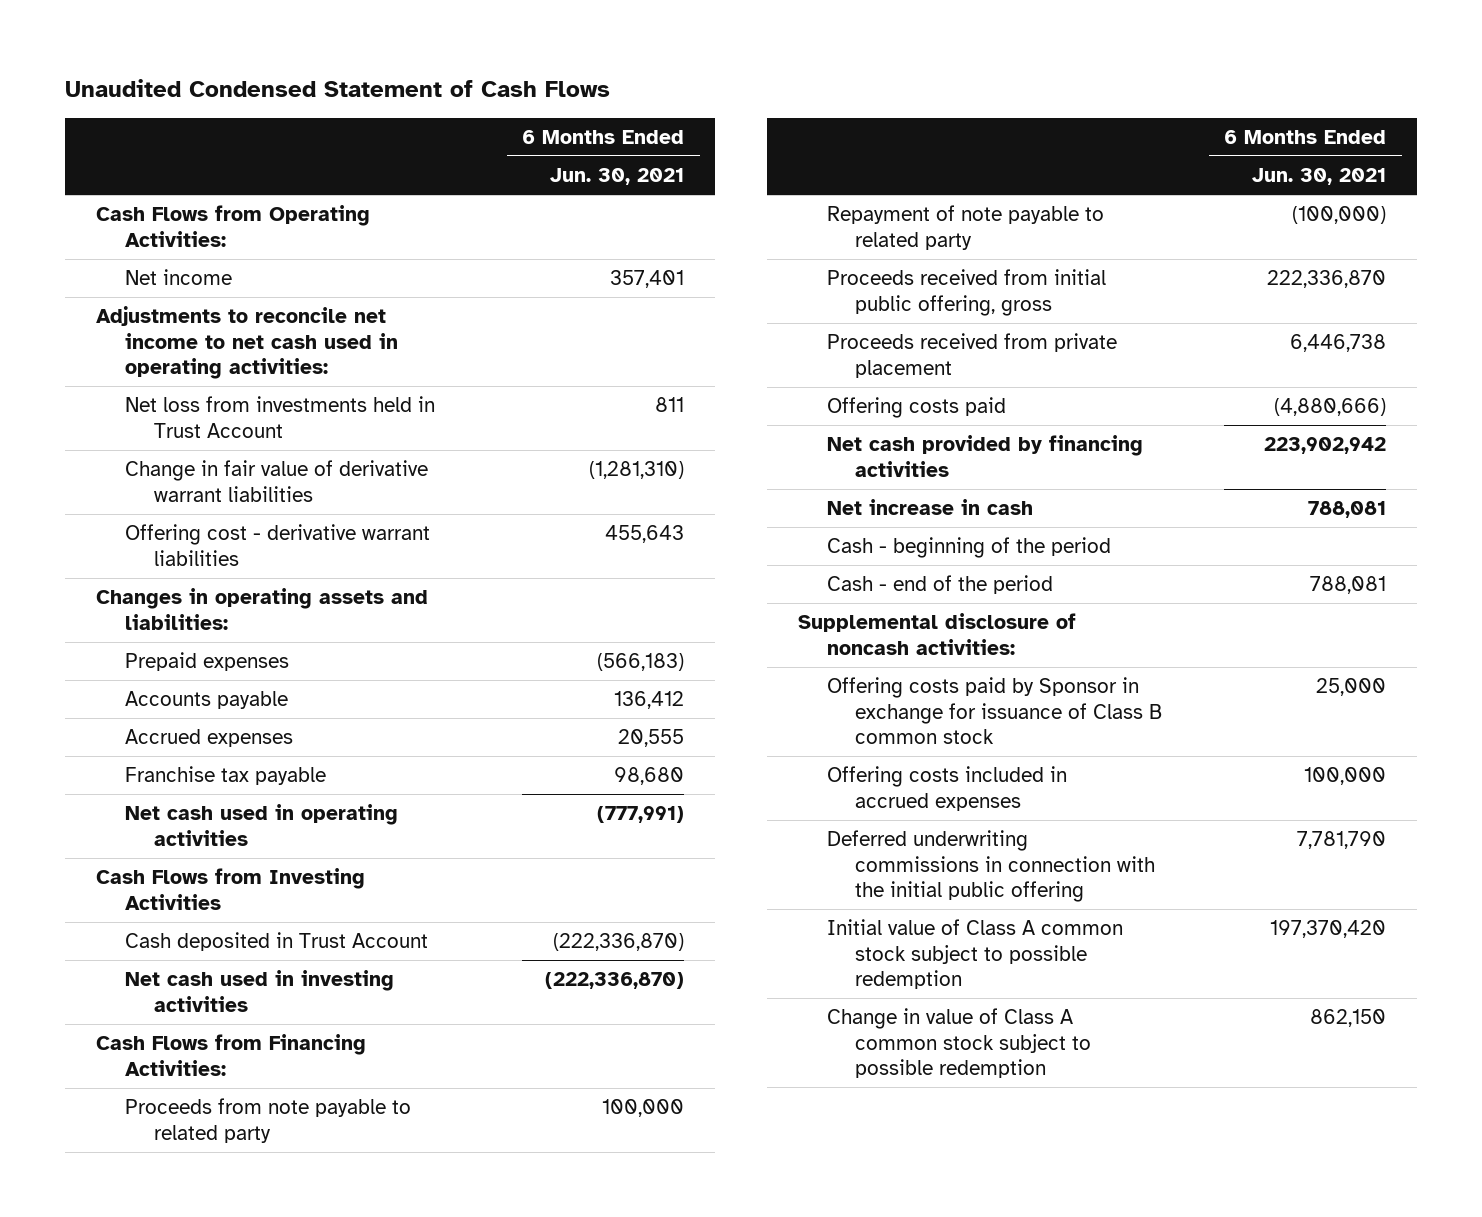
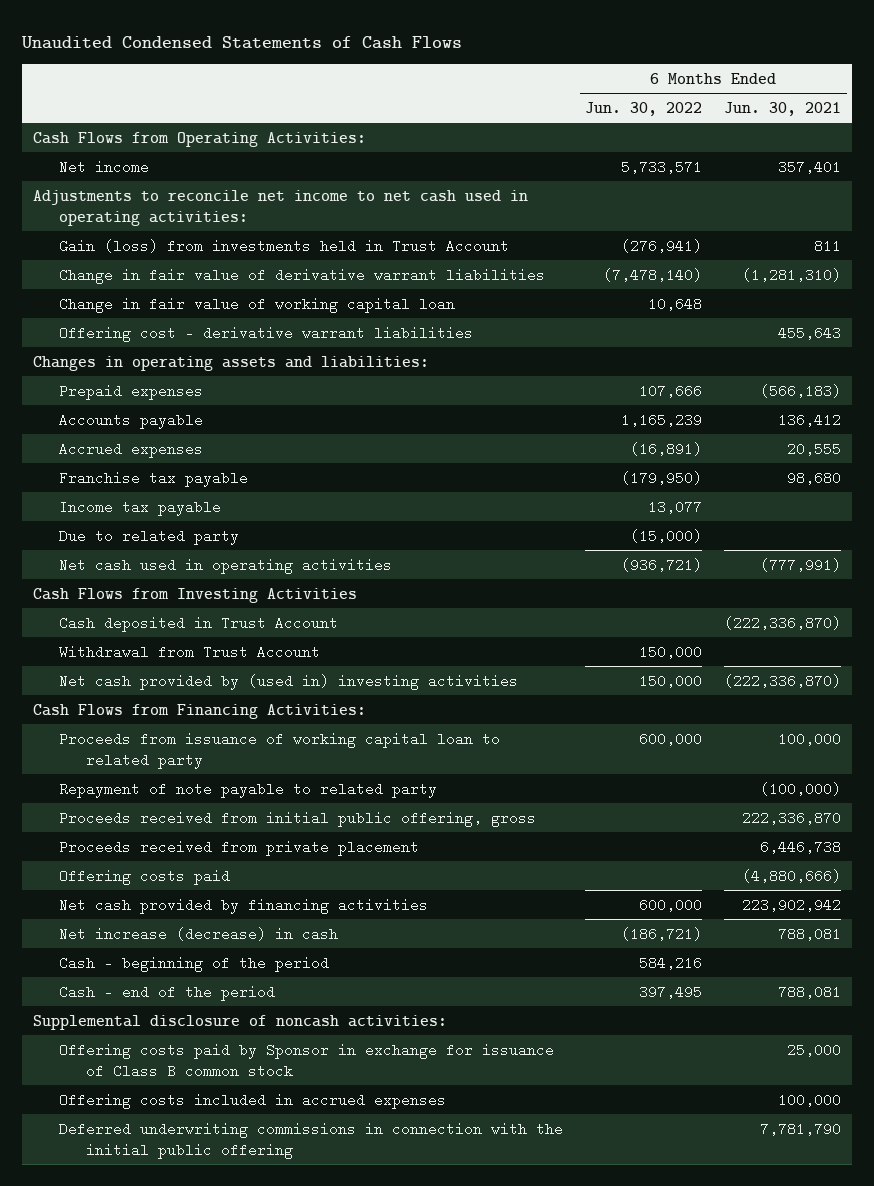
[65,79,611,98] Unaudited Condensed Statement of Cash Flows -> [21,35,463,49] Unaudited Condensed Statements of Cash Flows
none -> [585,101,703,116] Jun. 30, 2022
[124,396,435,438] Net loss from investments held in Trust Account -> [59,238,510,253] Gain (loss) from investments held in Trust Account
none -> [59,296,456,313] Change in fair value of working capital loan
none -> [59,499,222,516] Income tax payable
none -> [59,528,240,545] Due to related party
none -> [59,644,321,659] Withdrawal from Trust Account
[124,970,394,1012] Net cash used in investing activities -> [59,673,519,690] Net cash provided by (used in) investing activities
[124,1098,411,1143] Proceeds from note payable to related party -> [59,731,501,769] Proceeds from issuance of working capital loan to related party
[826,499,1033,516] Net increase in cash -> [59,926,339,941] Net increase (decrease) in cash
[826,919,1123,990] Initial value of Class A common stock subject to possible redemption -> none
[826,1008,1092,1079] Change in value of Class A common stock subject to possible redemption -> none

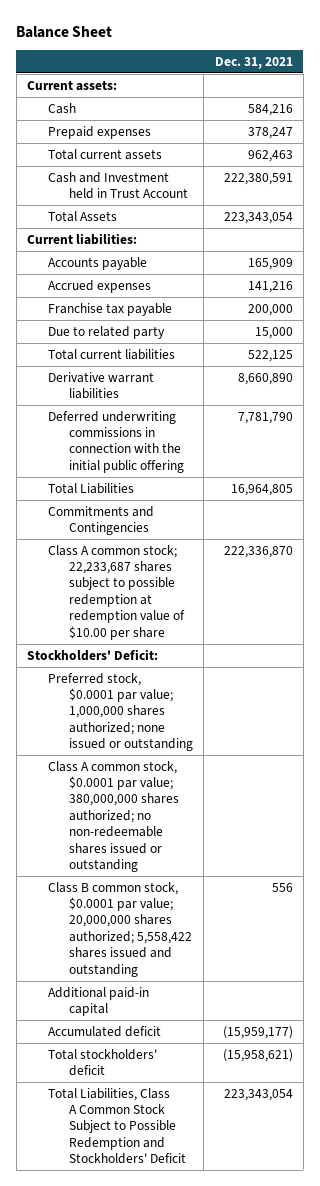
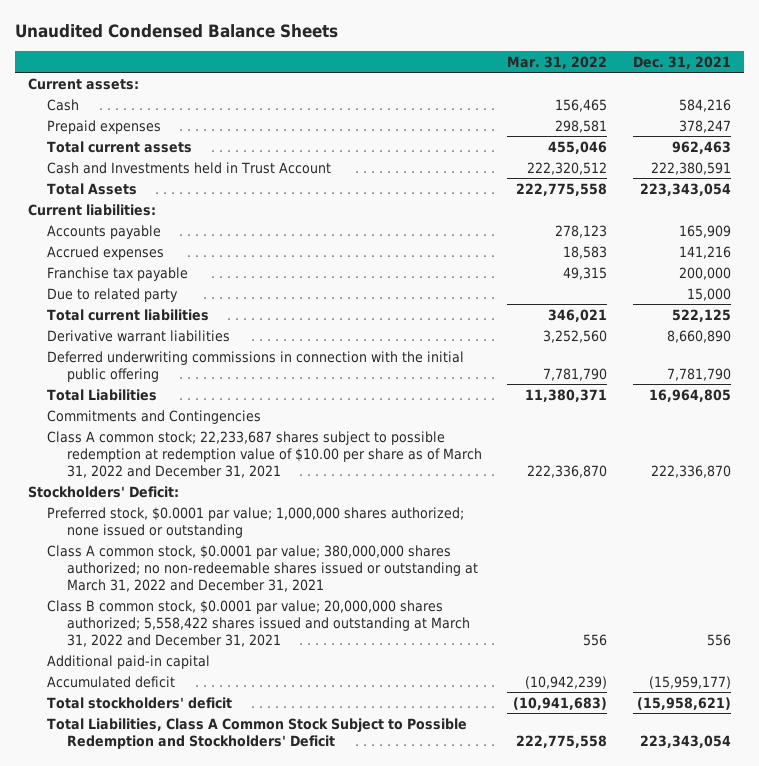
[16,25,113,38] Balance Sheet -> [14,23,338,38] Unaudited Condensed Balance Sheets
none -> [507,55,608,69] Mar. 31, 2022
[48,171,189,200] Cash and Investment held in Trust Account -> [47,161,332,174] Cash and Investments held in Trust Account
[48,544,186,640] Class A common stock; 22,233,687 shares subject to possible redemption at redemption value of $10.00 per share -> [47,430,482,478] Class A common stock; 22,233,687 shares subject to possible redemption at redemption value of $10.00 per share as of March 31, 2022 and December 31, 2021
[48,760,180,873] Class A common stock, $0.0001 par value; 380,000,000 shares authorized; no non-redeemable shares issued or outstanding -> [47,544,478,592] Class A common stock, $0.0001 par value; 380,000,000 shares authorized; no non-redeemable shares issued or outstanding at March 31, 2022 and December 31, 2021
[48,881,193,977] Class B common stock, $0.0001 par value; 20,000,000 shares authorized; 5,558,422 shares issued and outstanding -> [47,599,470,647] Class B common stock, $0.0001 par value; 20,000,000 shares authorized; 5,558,422 shares issued and outstanding at March 31, 2022 and December 31, 2021

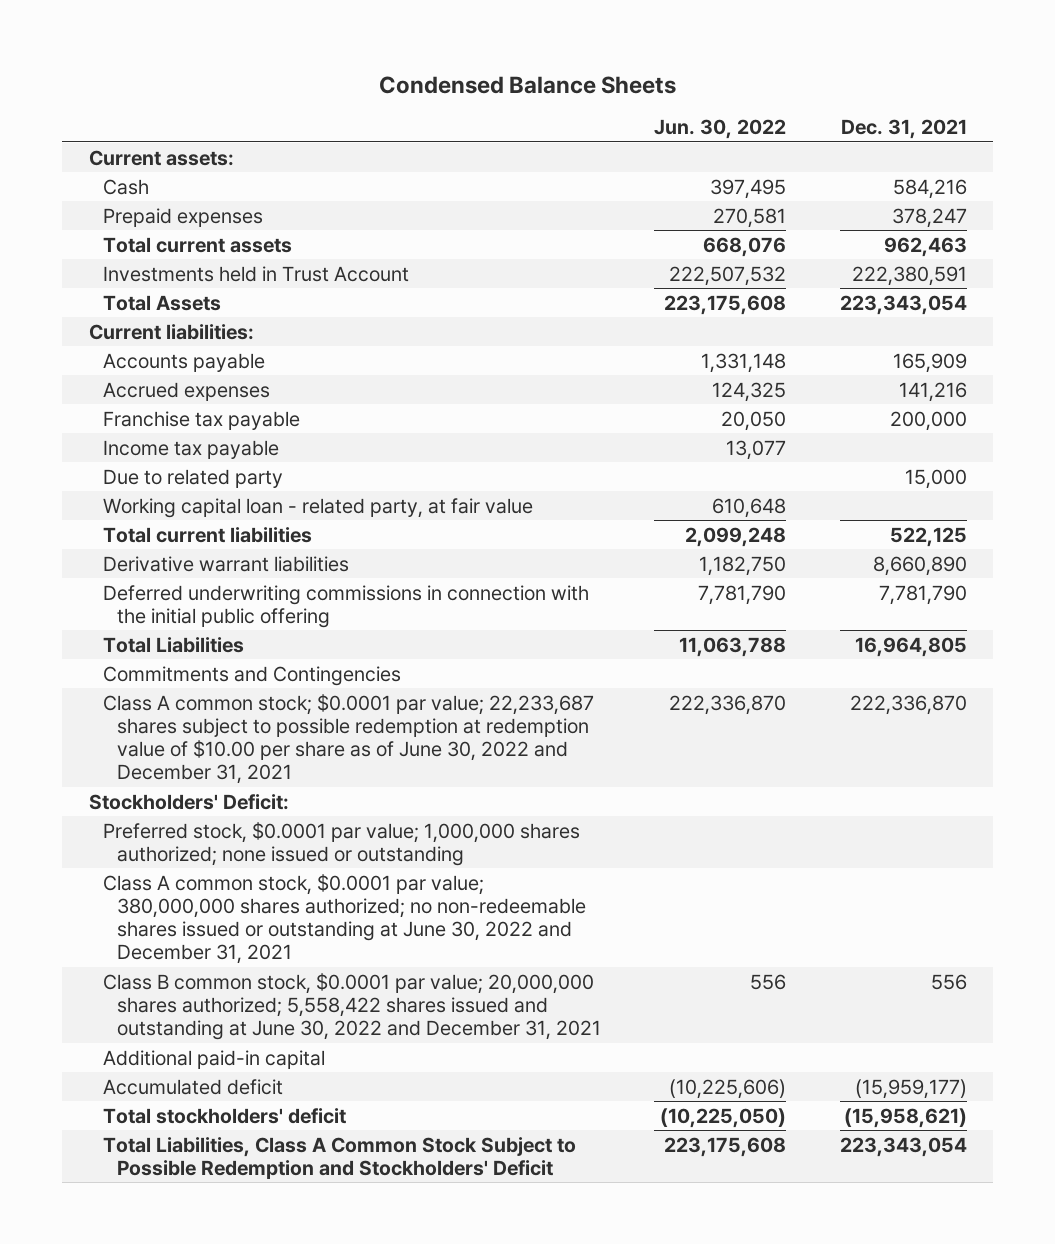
[14,23,338,38] Unaudited Condensed Balance Sheets -> [378,75,676,94] Condensed Balance Sheets
[507,55,608,69] Mar. 31, 2022 -> none
none -> [654,119,787,140] Jun. 30, 2022
[47,161,332,174] Cash and Investments held in Trust Account -> [102,265,409,282] Investments held in Trust Account
none -> [102,439,279,459] Income tax payable
none -> [102,497,533,518] Working capital loan - related party, at fair value
[47,430,482,478] Class A common stock; 22,233,687 shares subject to possible redemption at redemption value of $10.00 per share as of March 31, 2022 and December 31, 2021 -> [102,693,594,785] Class A common stock; $0.0001 par value; 22,233,687 shares subject to possible redemption at redemption value of $10.00 per share as of June 30, 2022 and December 31, 2021
[47,544,478,592] Class A common stock, $0.0001 par value; 380,000,000 shares authorized; no non-redeemable shares issued or outstanding at March 31, 2022 and December 31, 2021 -> [102,873,586,965] Class A common stock, $0.0001 par value; 380,000,000 shares authorized; no non-redeemable shares issued or outstanding at June 30, 2022 and December 31, 2021
[47,599,470,647] Class B common stock, $0.0001 par value; 20,000,000 shares authorized; 5,558,422 shares issued and outstanding at March 31, 2022 and December 31, 2021 -> [102,972,601,1041] Class B common stock, $0.0001 par value; 20,000,000 shares authorized; 5,558,422 shares issued and outstanding at June 30, 2022 and December 31, 2021

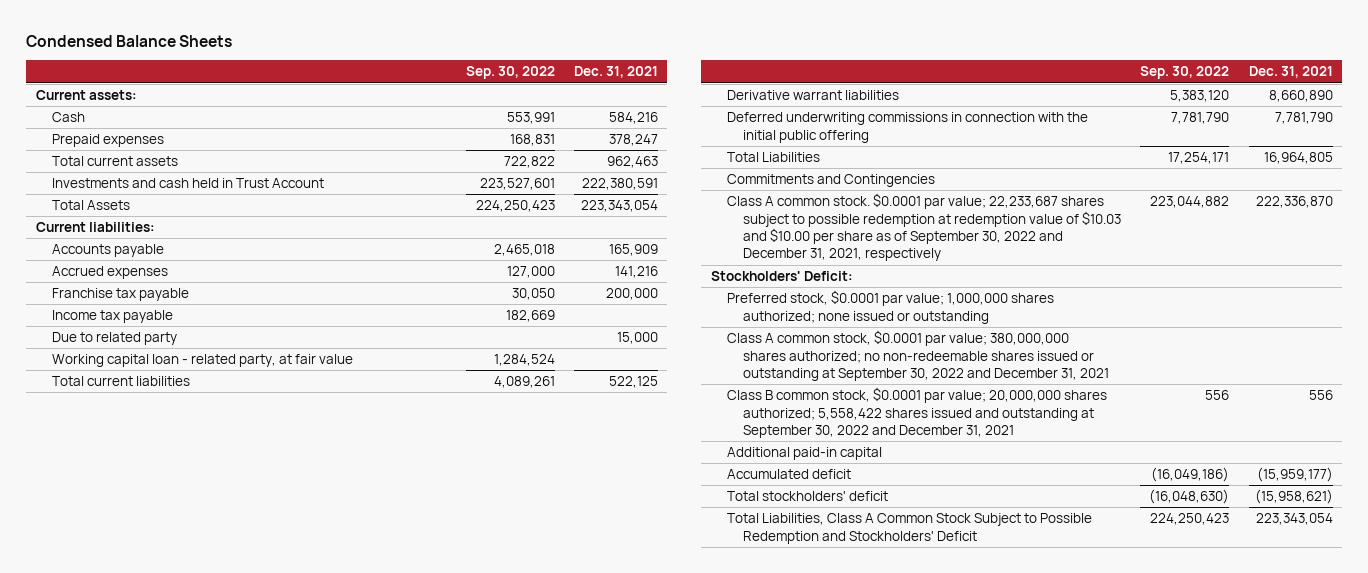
[654,119,787,140] Jun. 30, 2022 -> none
none -> [465,66,555,80] Sep. 30, 2022
[102,265,409,282] Investments held in Trust Account -> [52,178,325,189] Investments and cash held in Trust Account
[102,693,594,785] Class A common stock; $0.0001 par value; 22,233,687 shares subject to possible redemption at redemption value of $10.00 per share as of June 30, 2022 and December 31, 2021 -> [726,193,1122,262] Class A common stock. $0.0001 par value; 22,233,687 shares subject to possible redemption at redemption value of $10.03 and $10.00 per share as of September 30, 2022 and December 31, 2021, respectively
[102,873,586,965] Class A common stock, $0.0001 par value; 380,000,000 shares authorized; no non-redeemable shares issued or outstanding at June 30, 2022 and December 31, 2021 -> [726,330,1110,381] Class A common stock, $0.0001 par value; 380,000,000 shares authorized; no non-redeemable shares issued or outstanding at September 30, 2022 and December 31, 2021
[102,972,601,1041] Class B common stock, $0.0001 par value; 20,000,000 shares authorized; 5,558,422 shares issued and outstanding at June 30, 2022 and December 31, 2021 -> [726,387,1107,438] Class B common stock, $0.0001 par value; 20,000,000 shares authorized; 5,558,422 shares issued and outstanding at September 30, 2022 and December 31, 2021

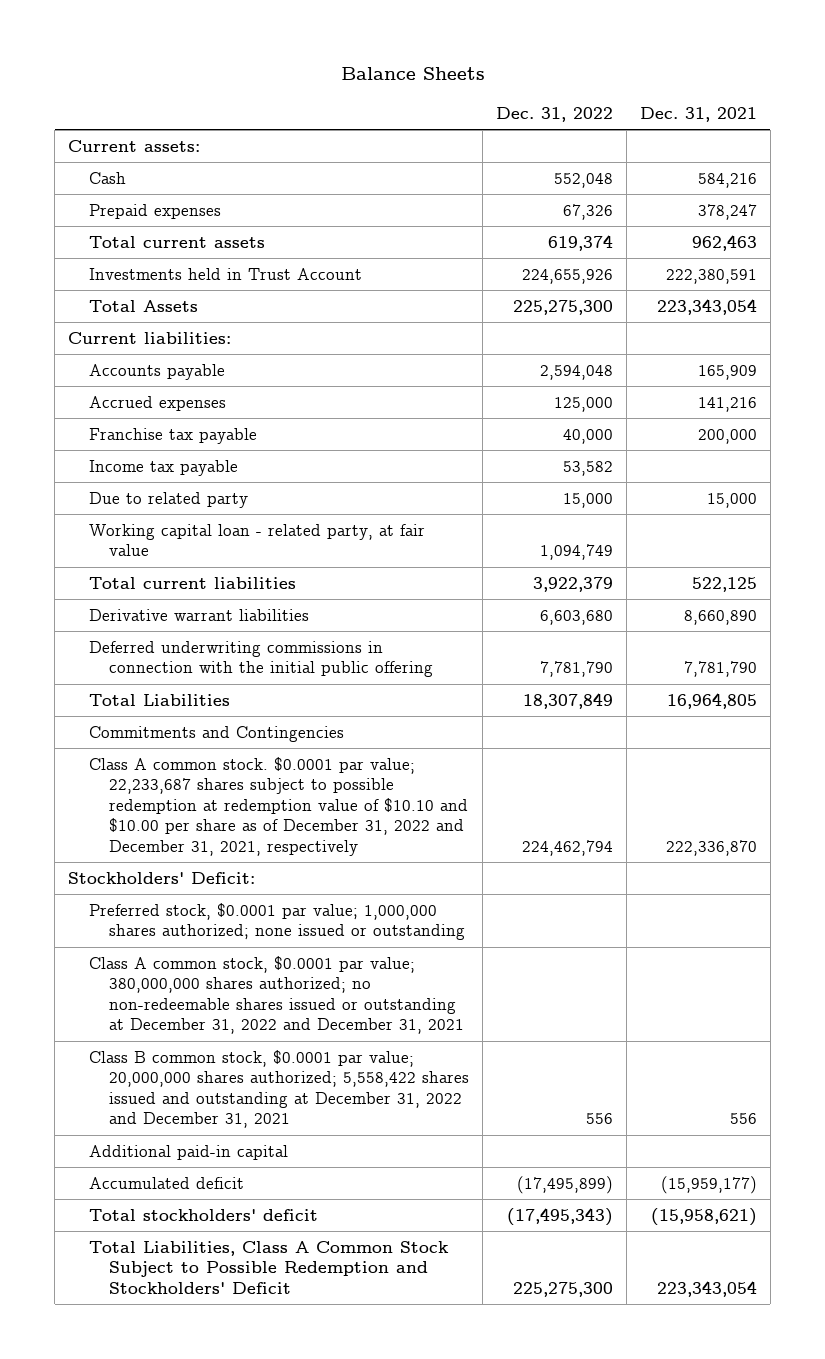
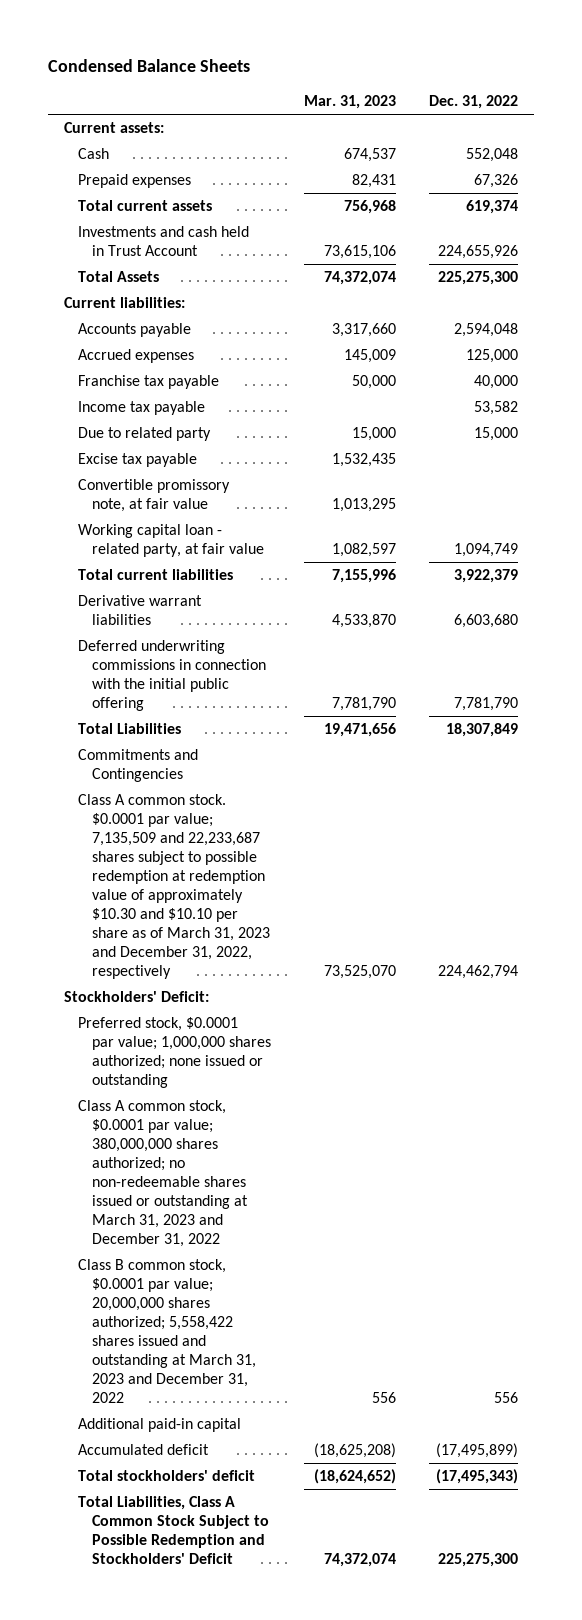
[340,67,485,81] Balance Sheets -> [47,59,250,73] Condensed Balance Sheets
[639,106,757,122] Dec. 31, 2021 -> none
none -> [303,95,396,110] Mar. 31, 2023
[88,267,362,280] Investments held in Trust Account -> [78,226,250,257] Investments and cash held in Trust Account
none -> [78,453,198,468] Excise tax payable
none -> [78,479,231,513] Convertible promissory note, at fair value
[88,756,468,856] Class A common stock. $0.0001 par value; 22,233,687 shares subject to possible redemption at redemption value of $10.10 and $10.00 per share as of December 31, 2022 and December 31, 2021, respectively -> [78,794,271,979] Class A common stock. $0.0001 par value; 7,135,509 and 22,233,687 shares subject to possible redemption at redemption value of approximately $10.30 and $10.10 per share as of March 31, 2023 and December 31, 2022, respectively
[88,955,464,1035] Class A common stock, $0.0001 par value; 380,000,000 shares authorized; no non-redeemable shares issued or outstanding at December 31, 2022 and December 31, 2021 -> [78,1100,249,1247] Class A common stock, $0.0001 par value; 380,000,000 shares authorized; no non-redeemable shares issued or outstanding at March 31, 2023 and December 31, 2022
[88,1049,469,1129] Class B common stock, $0.0001 par value; 20,000,000 shares authorized; 5,558,422 shares issued and outstanding at December 31, 2022 and December 31, 2021 -> [78,1259,257,1403] Class B common stock, $0.0001 par value; 20,000,000 shares authorized; 5,558,422 shares issued and outstanding at March 31, 2023 and December 31, 2022

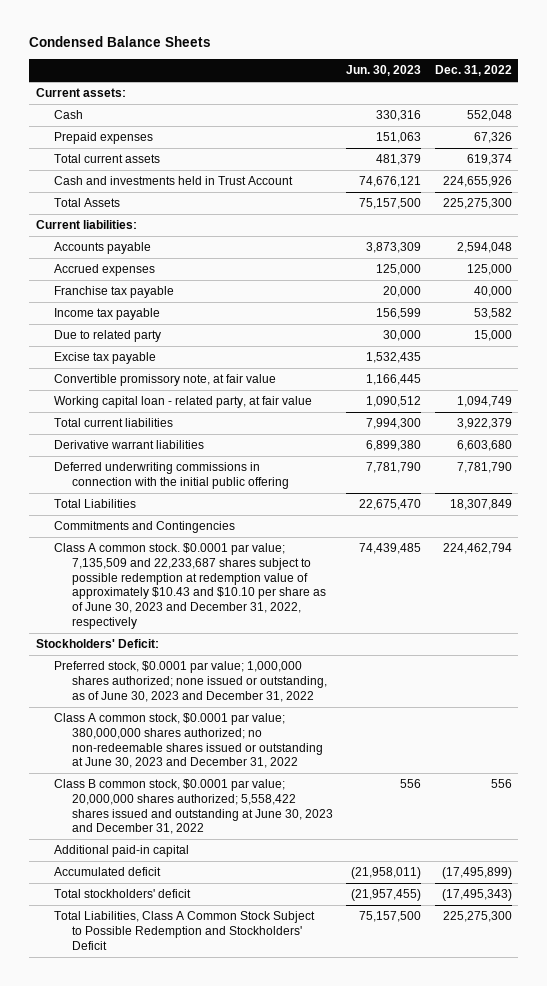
[303,95,396,110] Mar. 31, 2023 -> none
none -> [346,65,422,77] Jun. 30, 2023
[78,226,250,257] Investments and cash held in Trust Account -> [53,176,293,186] Cash and investments held in Trust Account
[78,794,271,979] Class A common stock. $0.0001 par value; 7,135,509 and 22,233,687 shares subject to possible redemption at redemption value of approximately $10.30 and $10.10 per share as of March 31, 2023 and December 31, 2022, respectively -> [53,543,326,629] Class A common stock. $0.0001 par value; 7,135,509 and 22,233,687 shares subject to possible redemption at redemption value of approximately $10.43 and $10.10 per share as of June 30, 2023 and December 31, 2022, respectively
[78,1017,272,1089] Preferred stock, $0.0001 par value; 1,000,000 shares authorized; none issued or outstanding -> [53,661,327,702] Preferred stock, $0.0001 par value; 1,000,000 shares authorized; none issued or outstanding, as of June 30, 2023 and December 31, 2022
[78,1100,249,1247] Class A common stock, $0.0001 par value; 380,000,000 shares authorized; no non-redeemable shares issued or outstanding at March 31, 2023 and December 31, 2022 -> [53,713,323,769] Class A common stock, $0.0001 par value; 380,000,000 shares authorized; no non-redeemable shares issued or outstanding at June 30, 2023 and December 31, 2022
[78,1259,257,1403] Class B common stock, $0.0001 par value; 20,000,000 shares authorized; 5,558,422 shares issued and outstanding at March 31, 2023 and December 31, 2022 -> [53,779,333,835] Class B common stock, $0.0001 par value; 20,000,000 shares authorized; 5,558,422 shares issued and outstanding at June 30, 2023 and December 31, 2022

